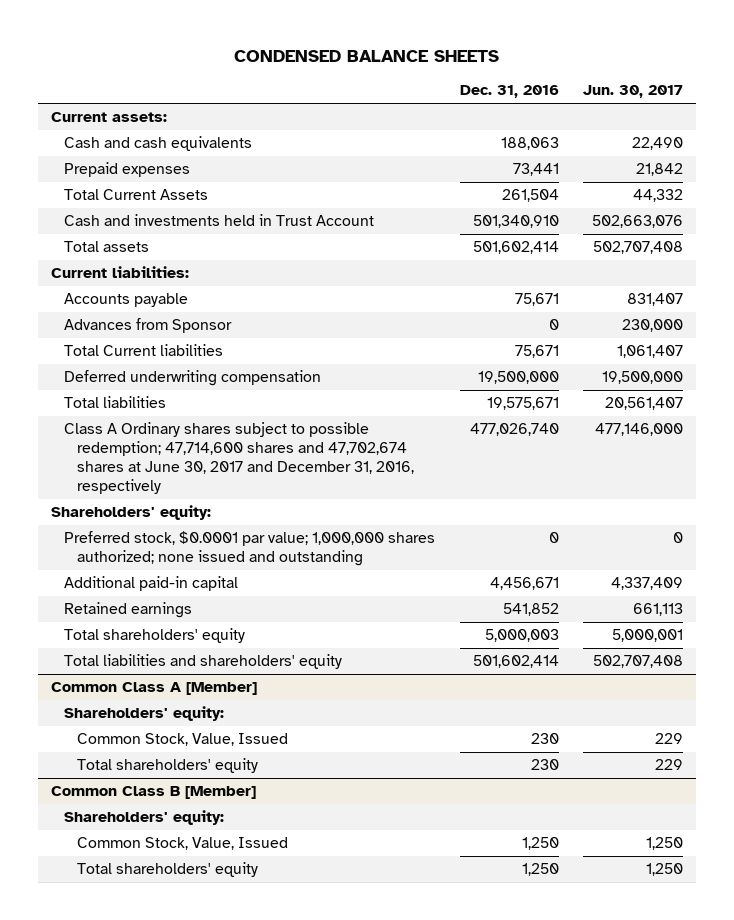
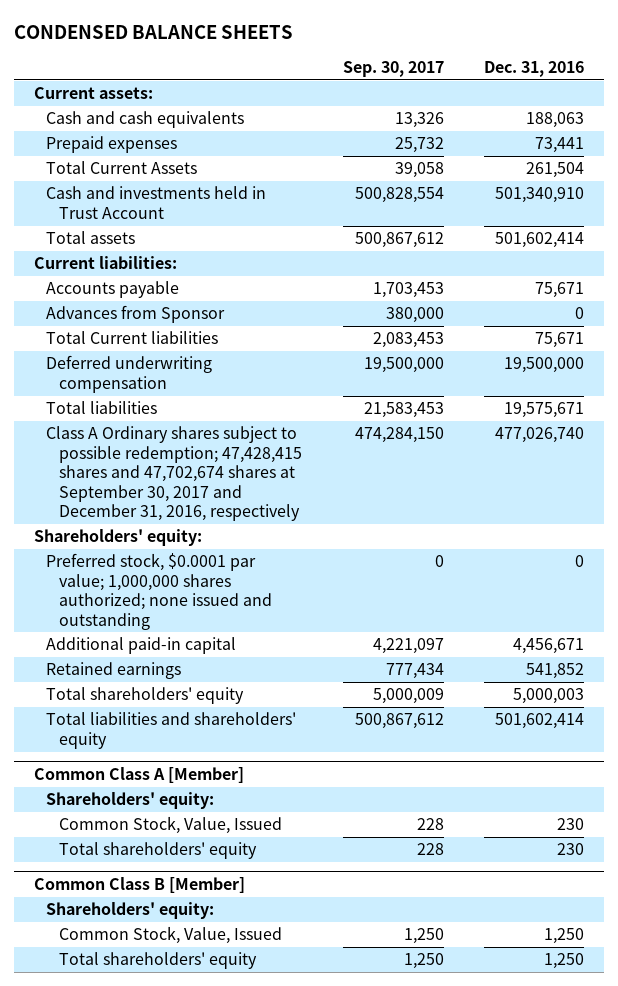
[583,85,684,99] Jun. 30, 2017 -> none
none -> [342,61,444,78] Sep. 30, 2017
[63,422,415,495] Class A Ordinary shares subject to possible redemption; 47,714,600 shares and 47,702,674 shares at June 30, 2017 and December 31, 2016, respectively -> [46,426,303,522] Class A Ordinary shares subject to possible redemption; 47,428,415 shares and 47,702,674 shares at September 30, 2017 and December 31, 2016, respectively

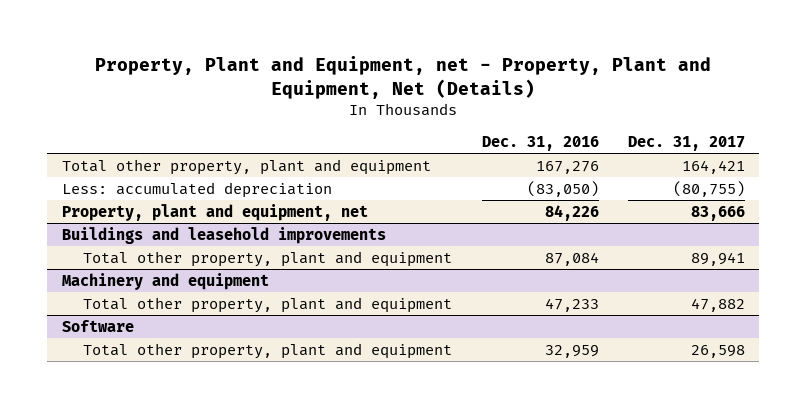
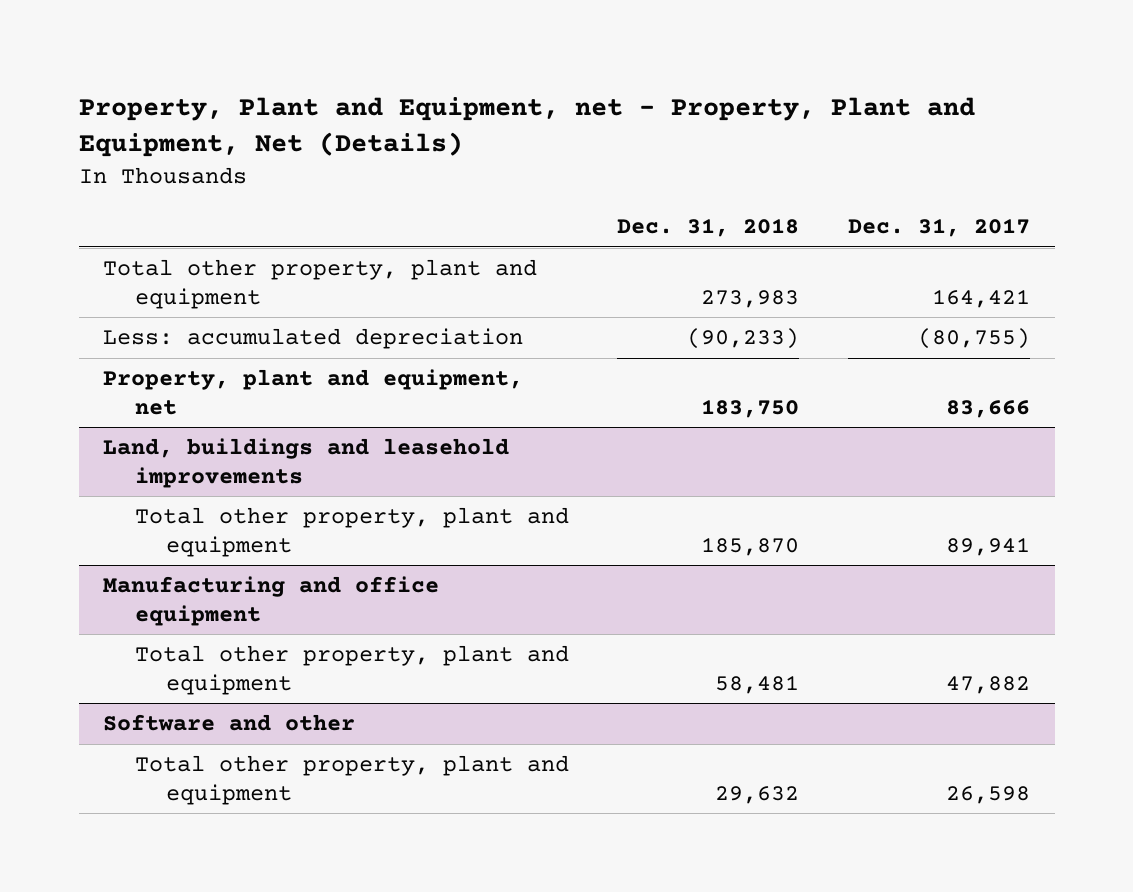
[481,136,599,152] Dec. 31, 2016 -> none
none -> [617,218,800,238] Dec. 31, 2018
[61,226,386,244] Buildings and leasehold improvements -> [103,438,510,488] Land, buildings and leasehold improvements
[61,272,269,290] Machinery and equipment -> [103,576,440,626] Manufacturing and office equipment
[61,319,134,332] Software -> [103,714,356,732] Software and other

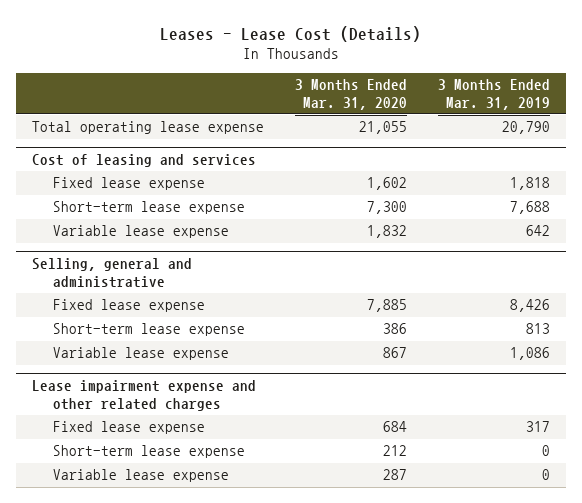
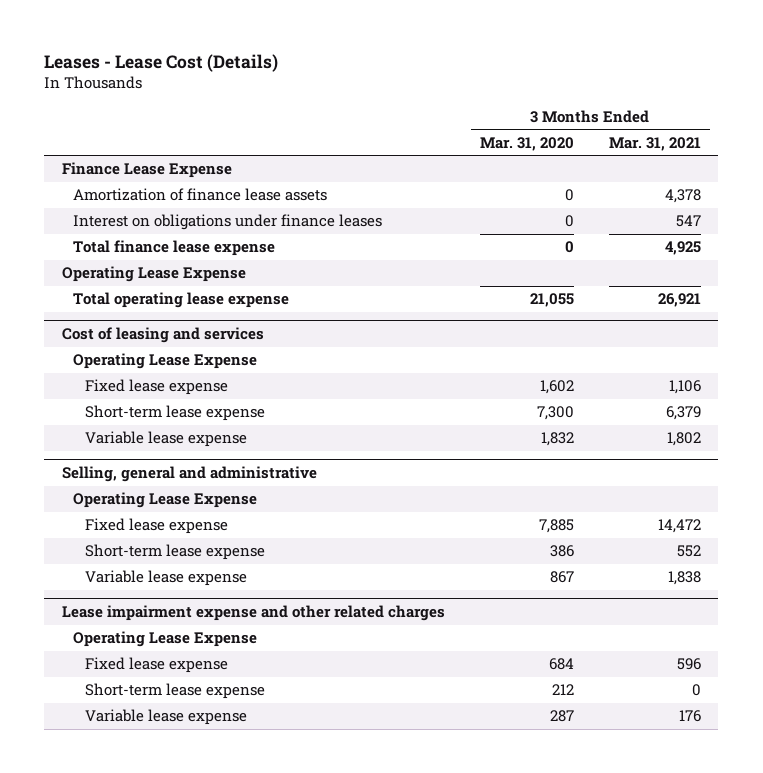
[438,79,551,110] 3 Months Ended Mar. 31, 2019 -> none
none -> [608,136,701,151] Mar. 31, 2021
none -> [61,162,232,179] Finance Lease Expense
none -> [73,188,328,202] Amortization of finance lease assets
none -> [73,214,383,231] Interest on obligations under finance leases
none -> [73,240,276,257] Total finance lease expense
none -> [61,266,246,283] Operating Lease Expense
none -> [73,353,258,370] Operating Lease Expense
none -> [73,492,258,509] Operating Lease Expense
none -> [73,631,258,648] Operating Lease Expense

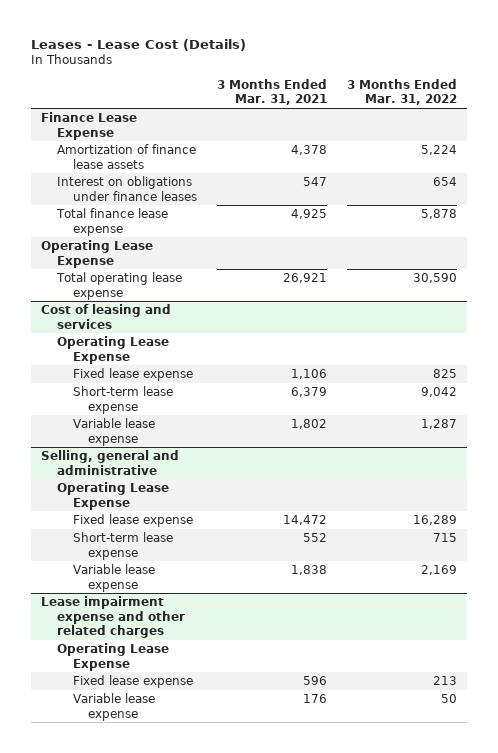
[479,136,574,151] Mar. 31, 2020 -> none
none -> [346,78,457,106] 3 Months Ended Mar. 31, 2022
[84,683,265,700] Short-term lease expense -> none

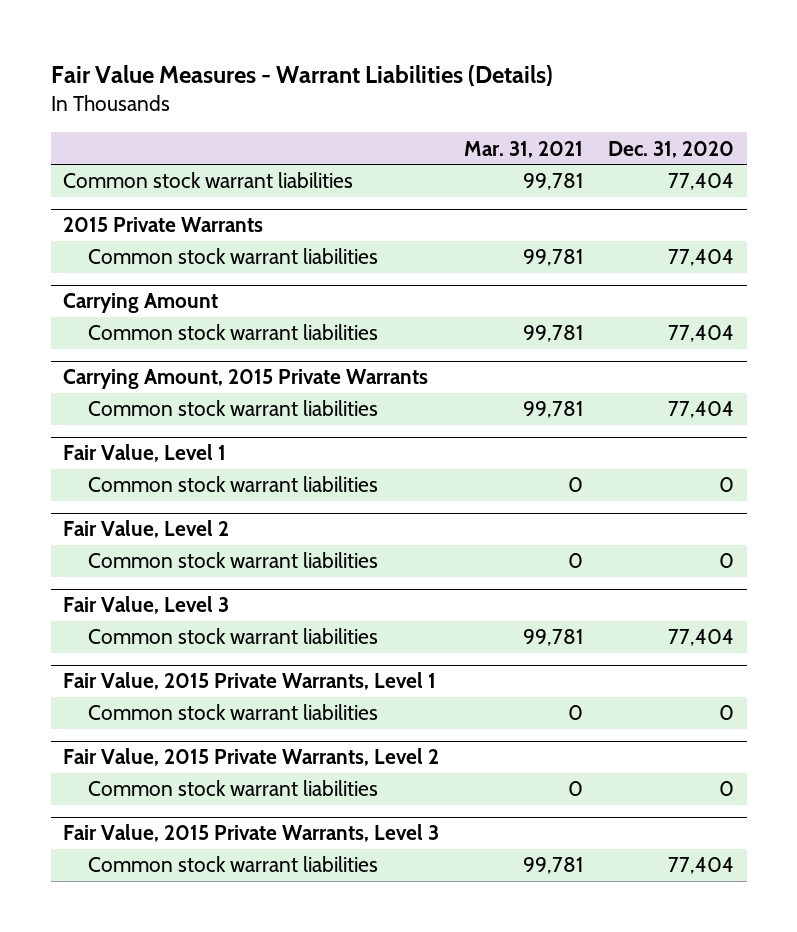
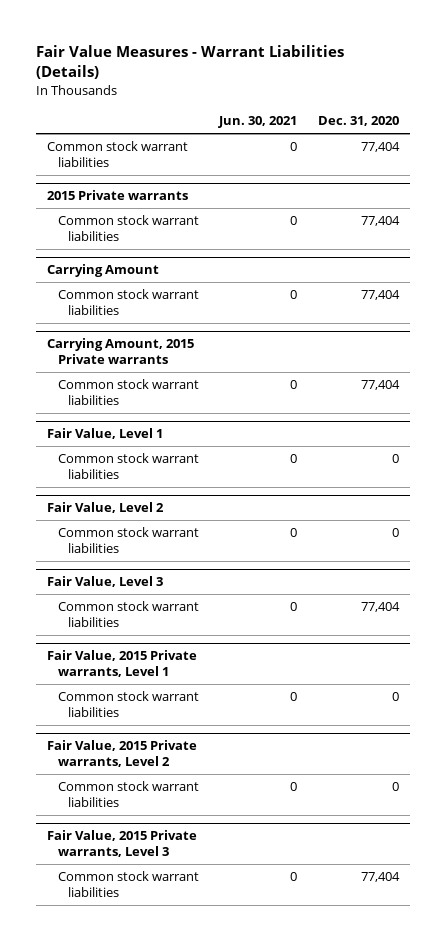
[464,140,584,158] Mar. 31, 2021 -> none
none -> [218,116,298,129] Jun. 30, 2021
[63,217,264,233] 2015 Private Warrants -> [46,190,188,201] 2015 Private warrants
[63,369,429,390] Carrying Amount, 2015 Private Warrants -> [46,338,194,365] Carrying Amount, 2015 Private warrants
[63,672,437,691] Fair Value, 2015 Private Warrants, Level 1 -> [46,650,197,678] Fair Value, 2015 Private warrants, Level 1
[63,748,440,767] Fair Value, 2015 Private Warrants, Level 2 -> [46,740,197,768] Fair Value, 2015 Private warrants, Level 2
[63,824,440,843] Fair Value, 2015 Private Warrants, Level 3 -> [46,830,197,858] Fair Value, 2015 Private warrants, Level 3

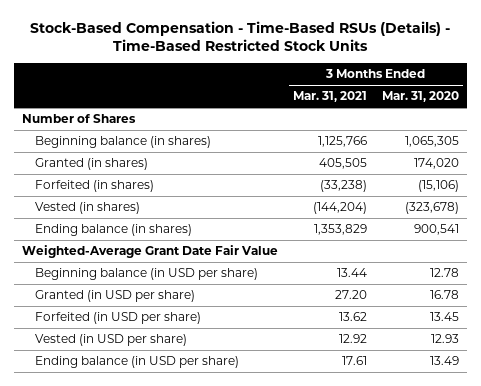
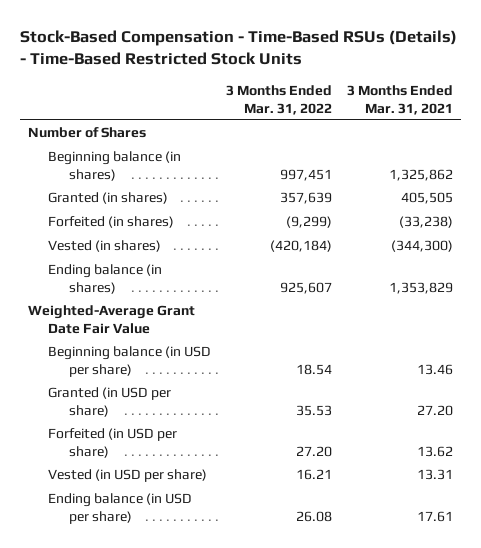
[381,91,459,103] Mar. 31, 2020 -> none
none -> [226,85,333,115] 3 Months Ended Mar. 31, 2022
[317,136,367,148] 1,125,766 -> [389,169,454,182] 1,325,862
[312,202,367,215] (144,204) -> [391,240,454,253] (344,300)
[336,268,367,278] 13.44 -> [417,364,454,376] 13.46
[338,334,367,344] 12.92 -> [417,469,454,481] 13.31

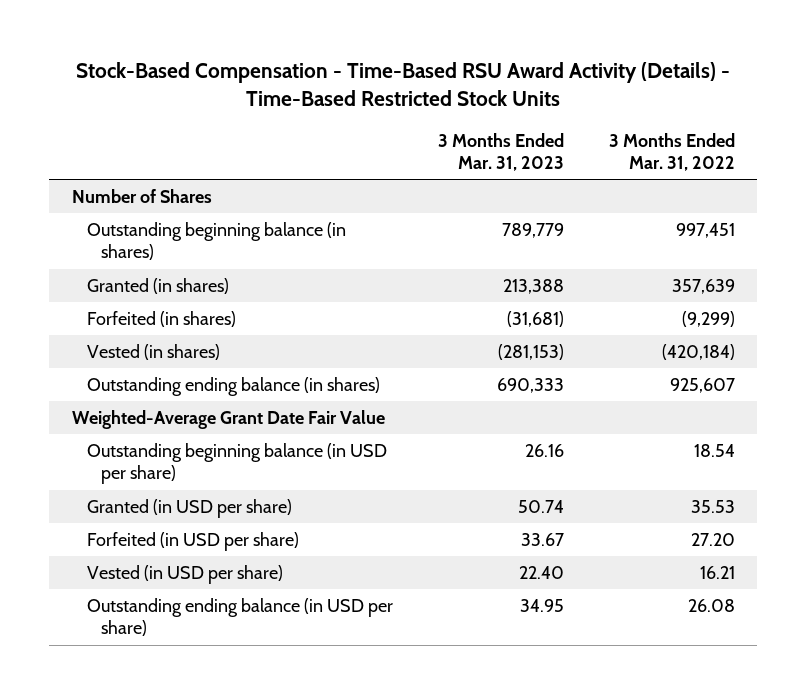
[20,30,458,66] Stock-Based Compensation - Time-Based RSUs (Details) - Time-Based Restricted Stock Units -> [76,61,731,106] Stock-Based Compensation - Time-Based RSU Award Activity (Details) - Time-Based Restricted Stock Units
[347,85,454,115] 3 Months Ended Mar. 31, 2021 -> none
none -> [437,132,564,172] 3 Months Ended Mar. 31, 2023
[48,151,182,182] Beginning balance (in shares) -> [86,221,346,261] Outstanding beginning balance (in shares)
[48,264,163,295] Ending balance (in shares) -> [86,376,380,396] Outstanding ending balance (in shares)
[48,346,212,378] Beginning balance (in USD per share) -> [86,442,387,485] Outstanding beginning balance (in USD per share)
[48,493,193,525] Ending balance (in USD per share) -> [86,597,393,637] Outstanding ending balance (in USD per share)

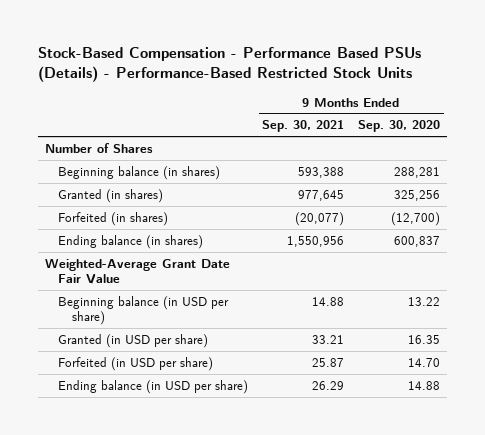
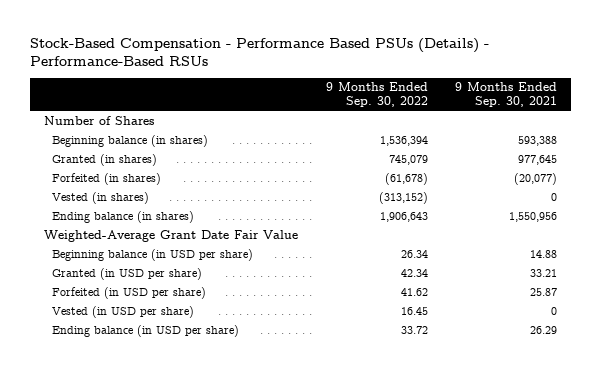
[37,46,421,82] Stock-Based Compensation - Performance Based PSUs (Details) - Performance-Based Restricted Stock Units -> [30,38,490,67] Stock-Based Compensation - Performance Based PSUs (Details) - Performance-Based RSUs
[358,120,441,133] Sep. 30, 2020 -> none
none -> [325,82,428,108] 9 Months Ended Sep. 30, 2022
none -> [52,192,150,205] Vested (in shares)
none -> [52,306,195,319] Vested (in USD per share)

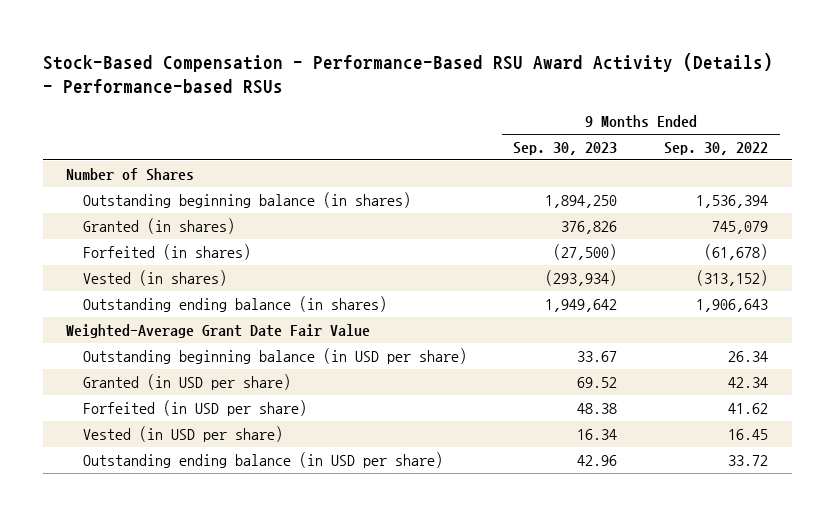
[30,38,490,67] Stock-Based Compensation - Performance Based PSUs (Details) - Performance-Based RSUs -> [42,52,773,95] Stock-Based Compensation - Performance-Based RSU Award Activity (Details) - Performance-based RSUs
[455,82,558,108] 9 Months Ended Sep. 30, 2021 -> none
none -> [513,141,618,155] Sep. 30, 2023
[52,135,209,148] Beginning balance (in shares) -> [82,191,411,208] Outstanding beginning balance (in shares)
[52,211,195,224] Ending balance (in shares) -> [82,295,387,312] Outstanding ending balance (in shares)
[52,249,254,262] Beginning balance (in USD per share) -> [82,347,467,364] Outstanding beginning balance (in USD per share)
[52,325,240,338] Ending balance (in USD per share) -> [82,451,443,468] Outstanding ending balance (in USD per share)

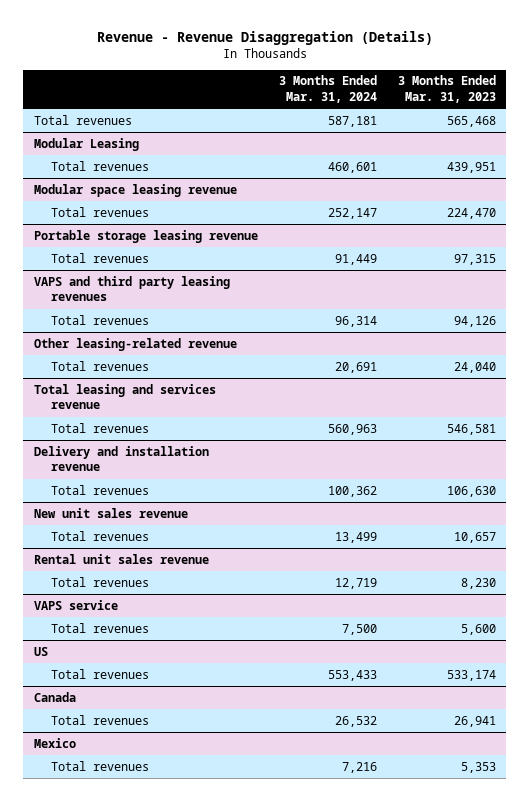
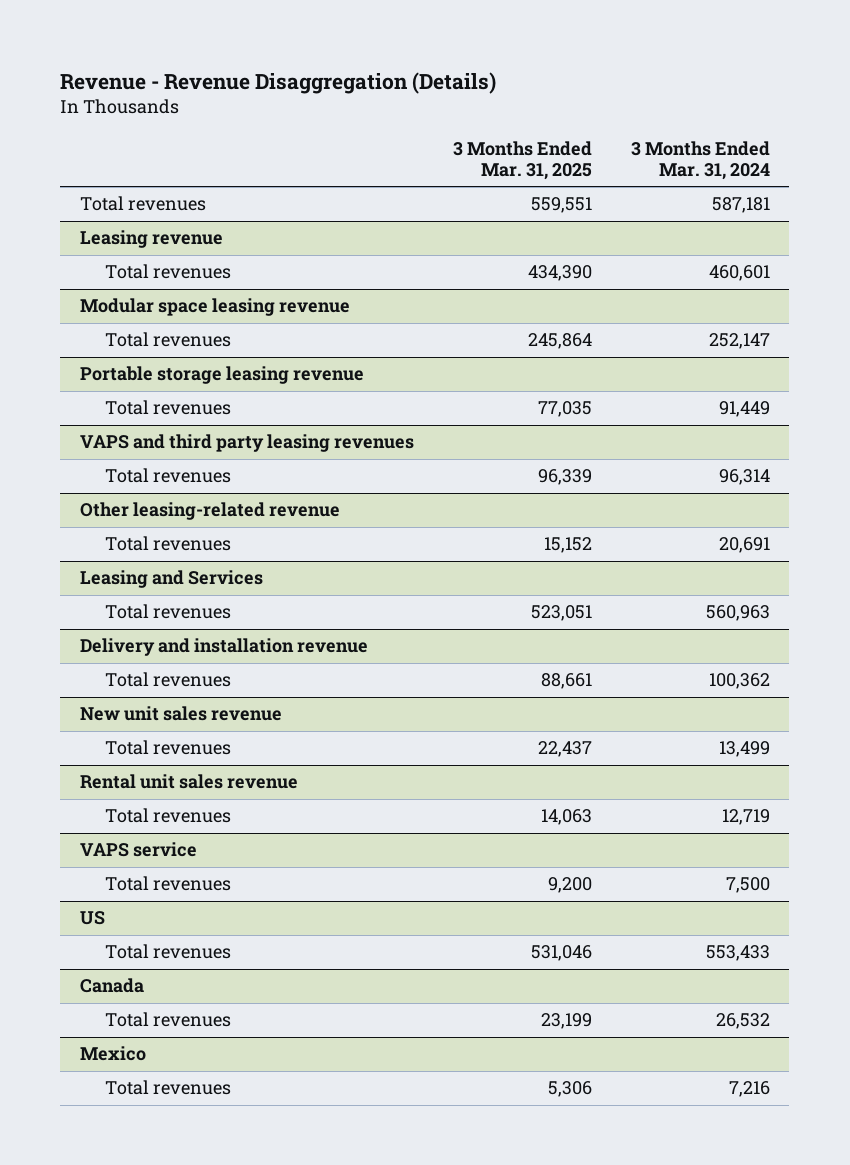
[397,75,496,103] 3 Months Ended Mar. 31, 2023 -> none
none -> [452,140,592,180] 3 Months Ended Mar. 31, 2025
[33,137,139,151] Modular Leasing -> none
none -> [79,230,223,249] Leasing revenue
[33,383,216,410] Total leasing and services revenue -> [79,570,263,589] Leasing and Services

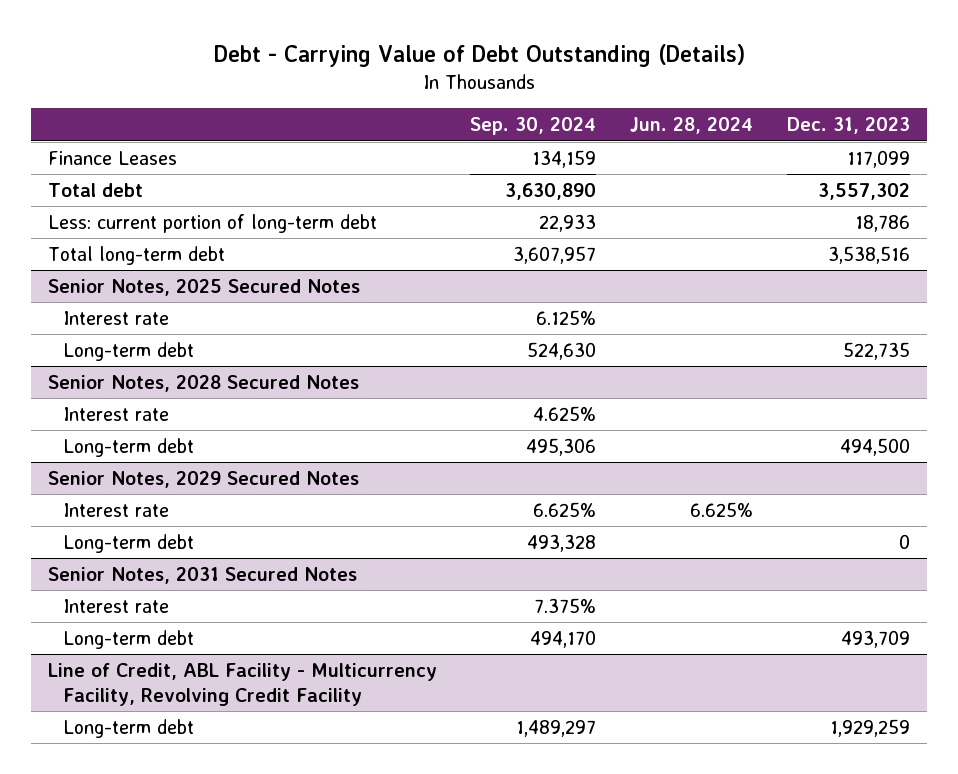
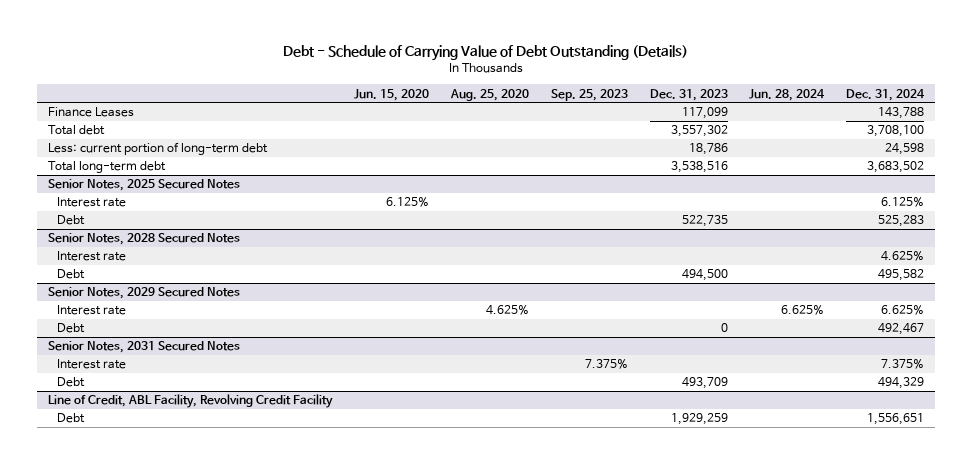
[213,43,745,67] Debt - Carrying Value of Debt Outstanding (Details) -> [283,44,689,61] Debt - Schedule of Carrying Value of Debt Outstanding (Details)
[470,117,597,136] Sep. 30, 2024 -> none
none -> [353,88,429,101] Jun. 15, 2020
none -> [449,88,529,101] Aug. 25, 2020
none -> [550,88,628,101] Sep. 25, 2023
none -> [846,88,926,101] Dec. 31, 2024
[63,341,195,361] Long-term debt -> [57,215,86,226] Debt
[63,437,195,457] Long-term debt -> [57,269,86,280] Debt
[63,533,195,553] Long-term debt -> [57,323,86,334] Debt
[63,629,195,649] Long-term debt -> [57,377,86,388] Debt
[47,662,437,707] Line of Credit, ABL Facility - Multicurrency Facility, Revolving Credit Facility -> [47,394,333,409] Line of Credit, ABL Facility, Revolving Credit Facility
[63,718,195,738] Long-term debt -> [57,413,86,424] Debt

